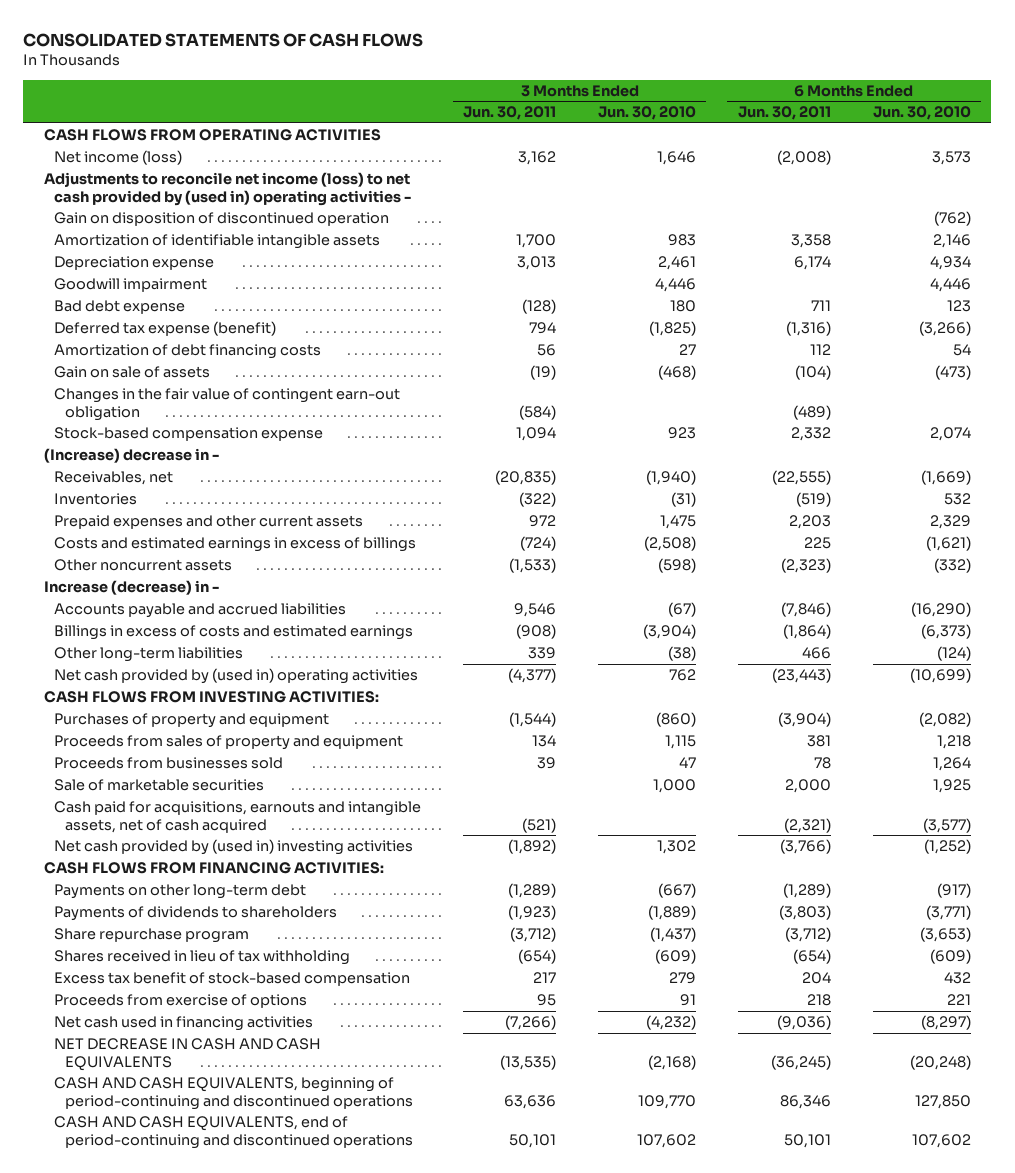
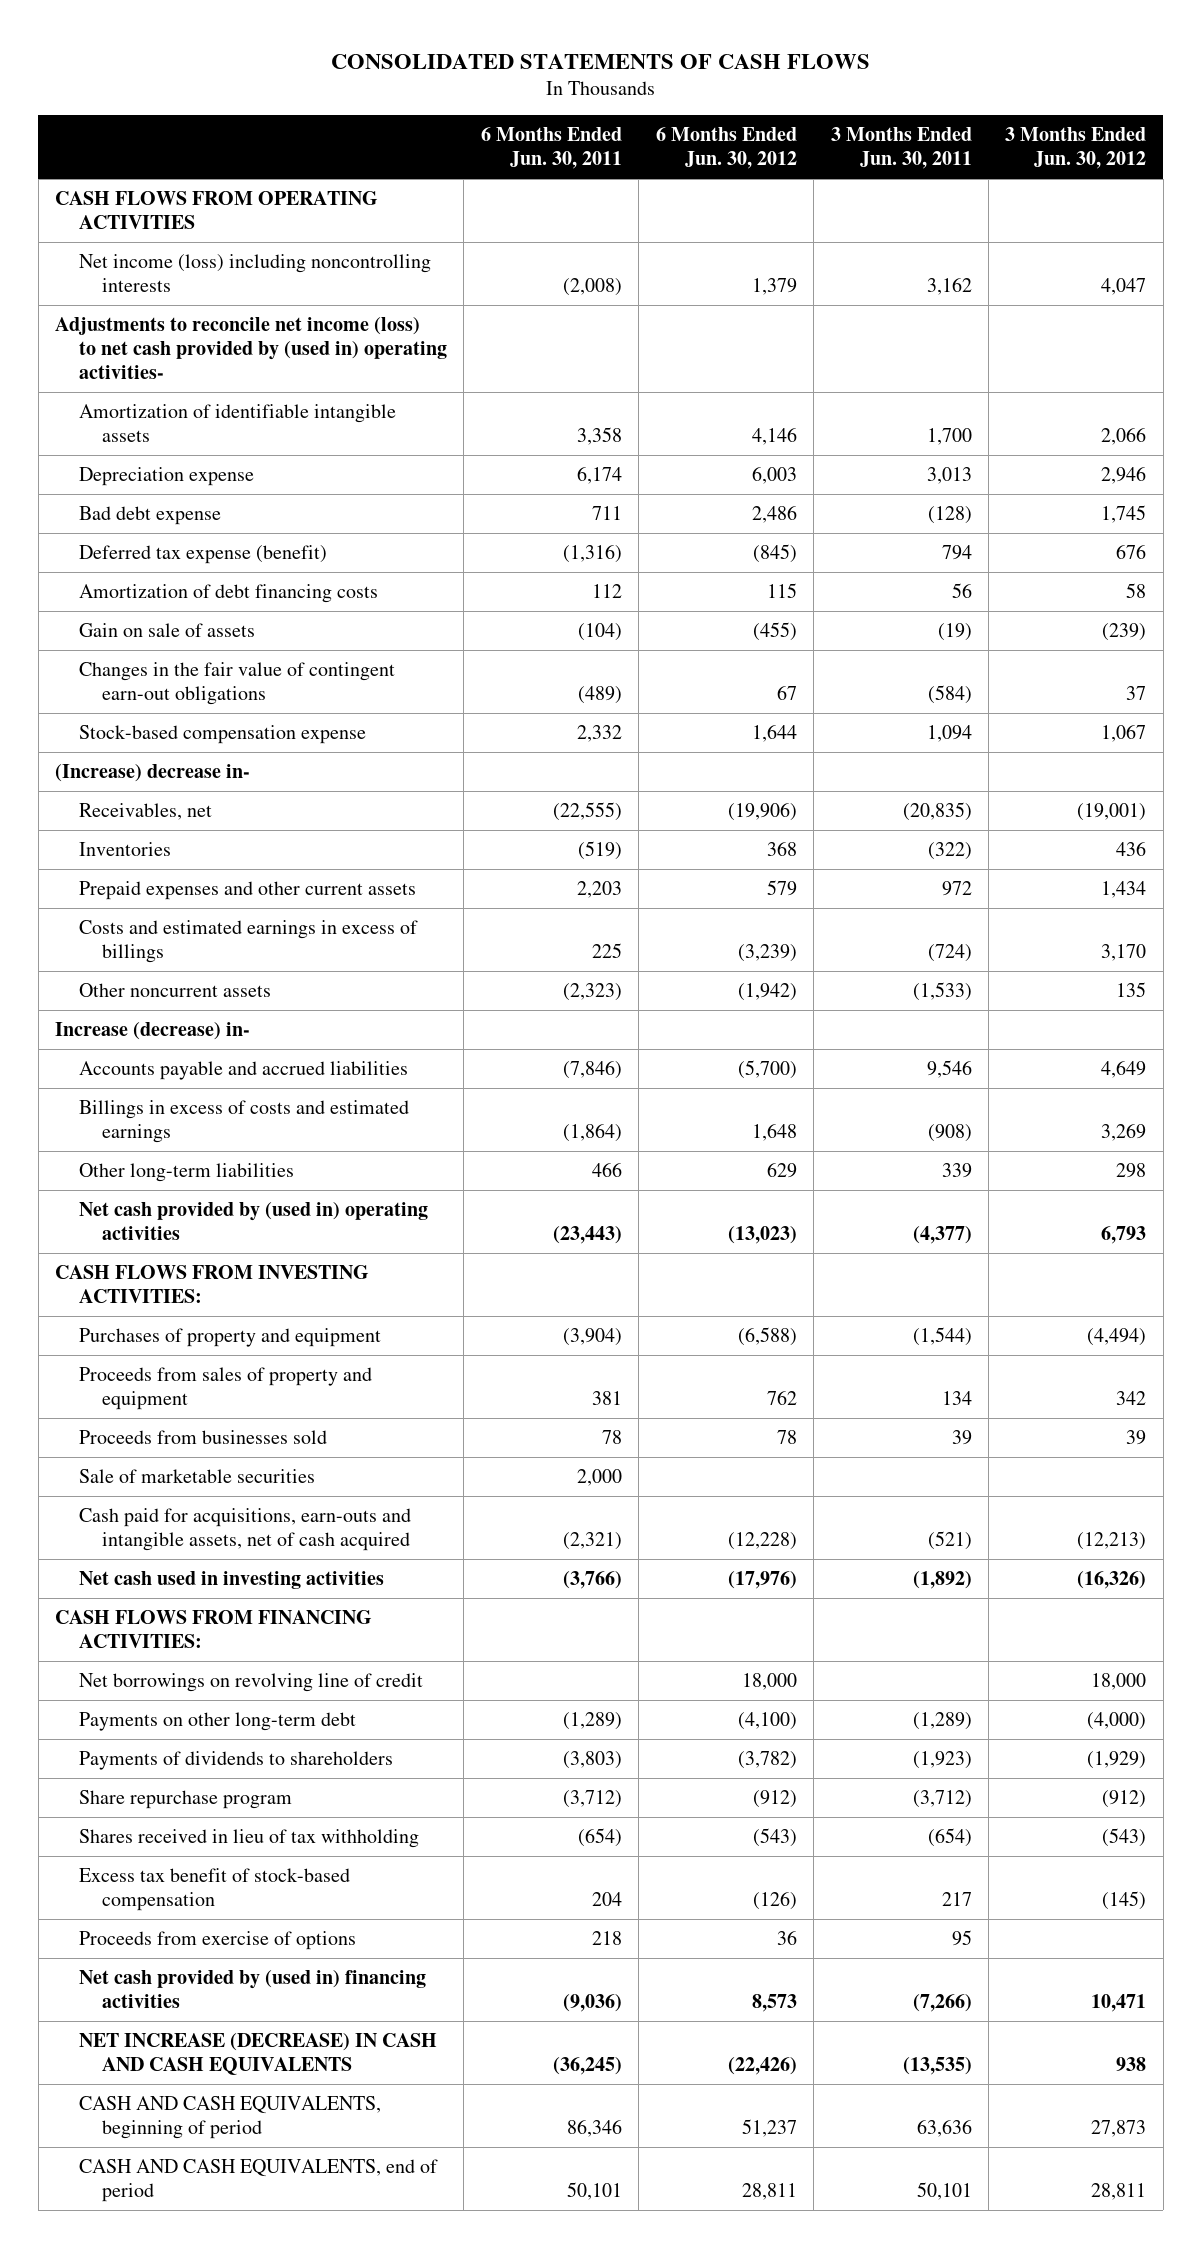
[597,106,696,121] Jun. 30, 2010 -> none
[872,106,971,121] Jun. 30, 2010 -> none
none -> [655,126,797,170] 6 Months Ended Jun. 30, 2012
none -> [1005,126,1147,170] 3 Months Ended Jun. 30, 2012
[54,212,390,227] Gain on disposition of discontinued operation -> none
[54,150,183,166] Net income (loss) -> [78,253,431,293] Net income (loss) including noncontrolling interests
[44,172,412,206] Adjustments to reconcile net income (loss) to net cash provided by (used in) operating activities - -> [55,316,447,380] Adjustments to reconcile net income (loss) to net cash provided by (used in) operating activities-
[54,278,208,293] Goodwill impairment -> none
[54,388,401,421] Changes in the fair value of contingent earn-out obligation -> [78,661,395,706] Changes in the fair value of contingent earn-out obligations
[44,448,220,464] (Increase) decrease in - -> [55,763,251,782] (Increase) decrease in-
[44,580,220,596] Increase (decrease) in - -> [55,1021,251,1040] Increase (decrease) in-
[54,801,422,833] Cash paid for acquisitions, earnouts and intangible assets, net of cash acquired -> [78,1507,411,1552] Cash paid for acquisitions, earn-outs and intangible assets, net of cash acquired
[54,839,414,856] Net cash provided by (used in) investing activities -> [78,1570,384,1589] Net cash used in investing activities
none -> [78,1672,423,1692] Net borrowings on revolving line of credit
[54,1016,314,1032] Net cash used in financing activities -> [78,1969,426,2009] Net cash provided by (used in) financing activities
[54,1038,322,1071] NET DECREASE IN CASH AND CASH EQUIVALENTS -> [78,2032,437,2076] NET INCREASE (DECREASE) IN CASH AND CASH EQUIVALENTS
[54,1077,413,1110] CASH AND CASH EQUIVALENTS, beginning of period-continuing and discontinued operations -> [78,2095,381,2140] CASH AND CASH EQUIVALENTS, beginning of period
[54,1116,413,1149] CASH AND CASH EQUIVALENTS, end of period-continuing and discontinued operations -> [78,2158,438,2203] CASH AND CASH EQUIVALENTS, end of period

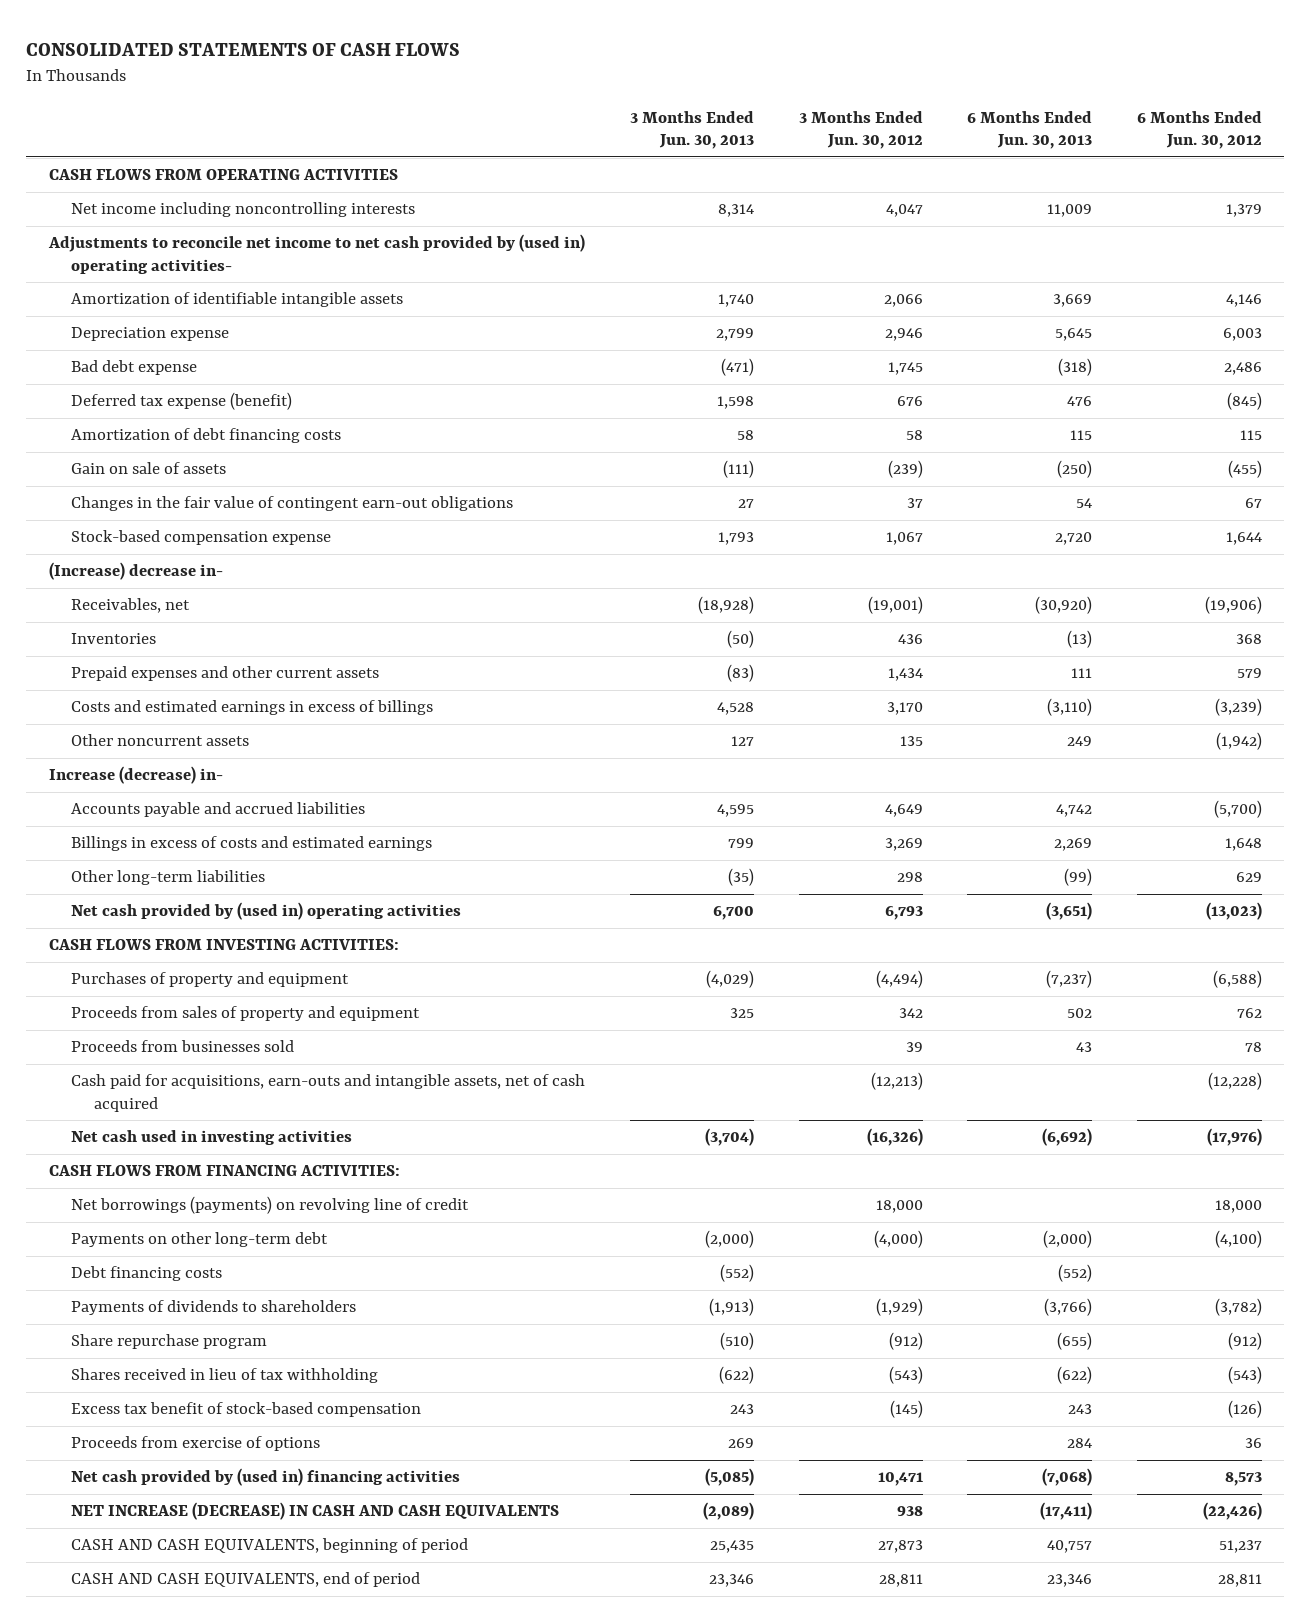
[480,126,622,170] 6 Months Ended Jun. 30, 2011 -> none
[830,126,972,170] 3 Months Ended Jun. 30, 2011 -> none
none -> [629,110,754,150] 3 Months Ended Jun. 30, 2013
none -> [967,110,1093,150] 6 Months Ended Jun. 30, 2013
[78,253,431,293] Net income (loss) including noncontrolling interests -> [71,202,416,218] Net income including noncontrolling interests
[55,316,447,380] Adjustments to reconcile net income (loss) to net cash provided by (used in) operating activities- -> [47,234,585,274] Adjustments to reconcile net income to net cash provided by (used in) operating activities-
[78,1468,315,1483] Sale of marketable securities -> none
[78,1672,423,1692] Net borrowings on revolving line of credit -> [71,1196,470,1215] Net borrowings (payments) on revolving line of credit
none -> [71,1266,223,1282] Debt financing costs

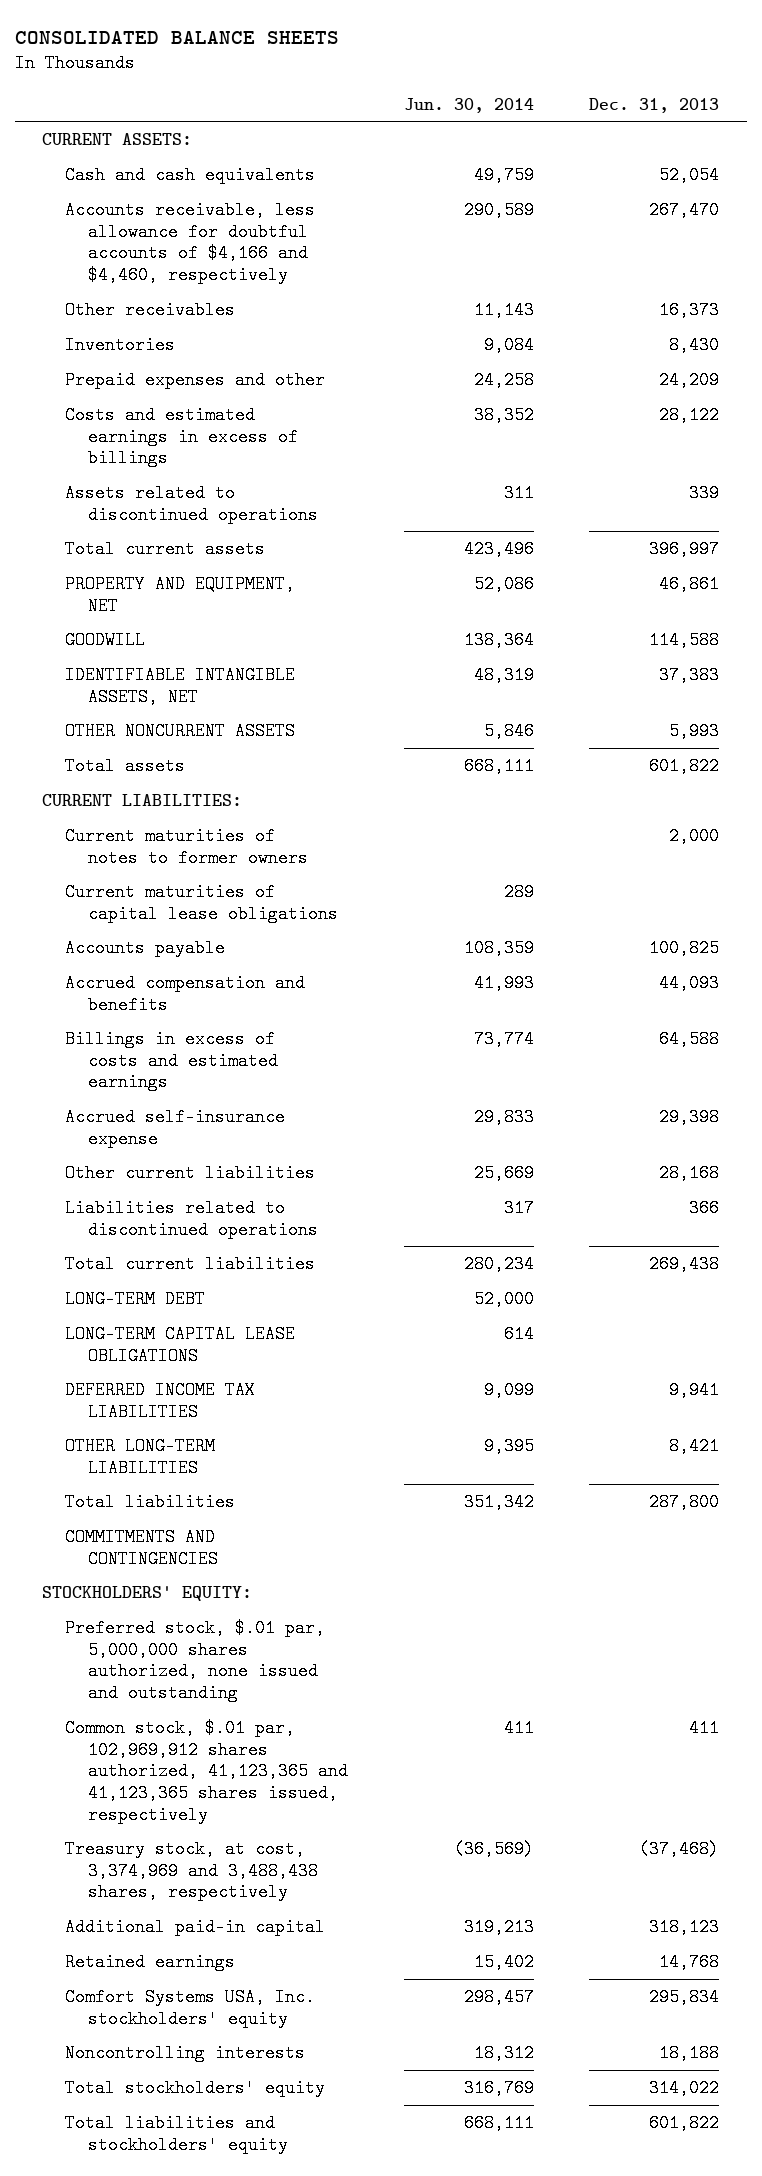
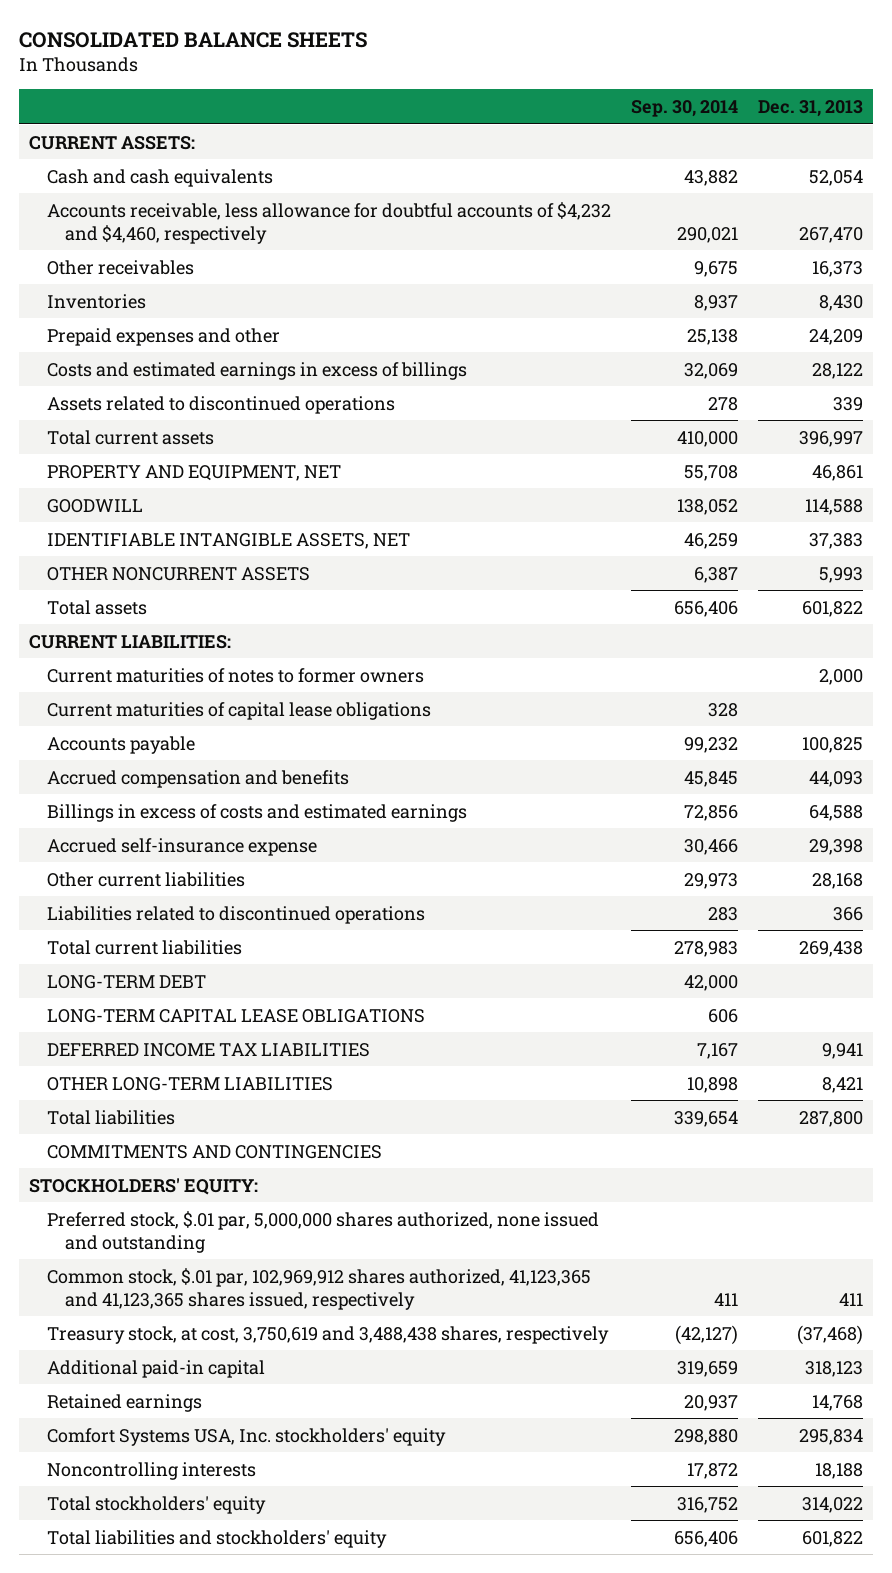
[403,97,534,113] Jun. 30, 2014 -> none
none -> [630,99,738,117] Sep. 30, 2014
[65,200,316,284] Accounts receivable, less allowance for doubtful accounts of $4,166 and $4,460, respectively -> [46,201,611,244] Accounts receivable, less allowance for doubtful accounts of $4,232 and $4,460, respectively
[65,1839,319,1902] Treasury stock, at cost, 3,374,969 and 3,488,438 shares, respectively -> [46,1325,609,1344] Treasury stock, at cost, 3,750,619 and 3,488,438 shares, respectively

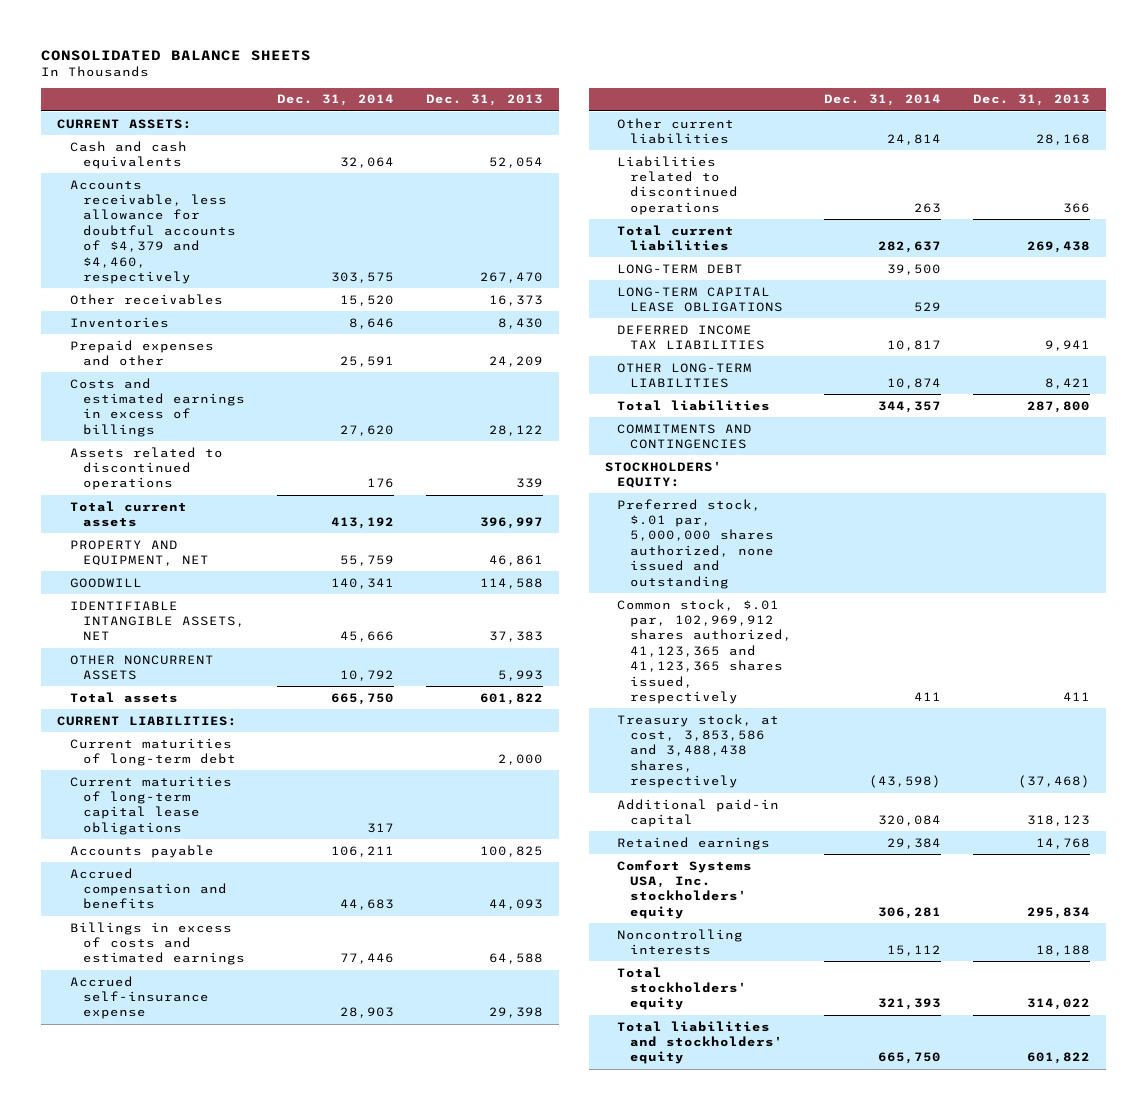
[630,99,738,117] Sep. 30, 2014 -> none
none -> [276,94,394,107] Dec. 31, 2014
[46,201,611,244] Accounts receivable, less allowance for doubtful accounts of $4,232 and $4,460, respectively -> [69,179,236,285] Accounts receivable, less allowance for doubtful accounts of $4,379 and $4,460, respectively
[46,667,424,683] Current maturities of notes to former owners -> none
none -> [69,737,236,766] Current maturities of long-term debt
[46,701,431,720] Current maturities of capital lease obligations -> [69,775,232,835] Current maturities of long-term capital lease obligations
[46,1325,609,1344] Treasury stock, at cost, 3,750,619 and 3,488,438 shares, respectively -> [617,713,780,789] Treasury stock, at cost, 3,853,586 and 3,488,438 shares, respectively

